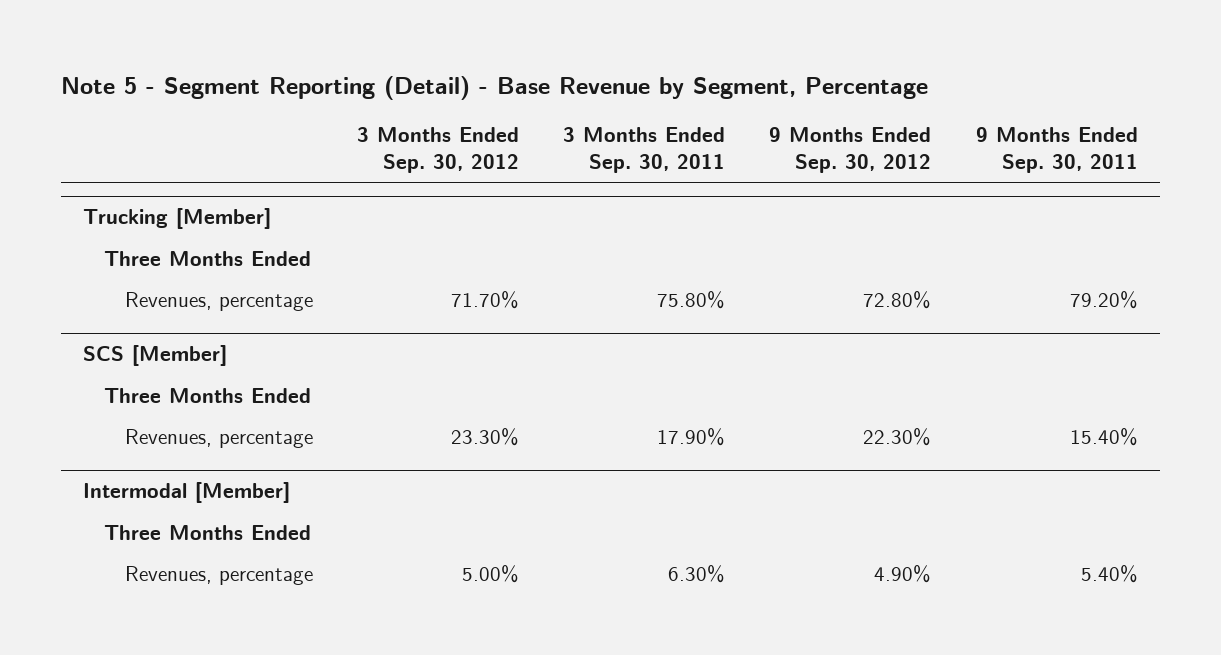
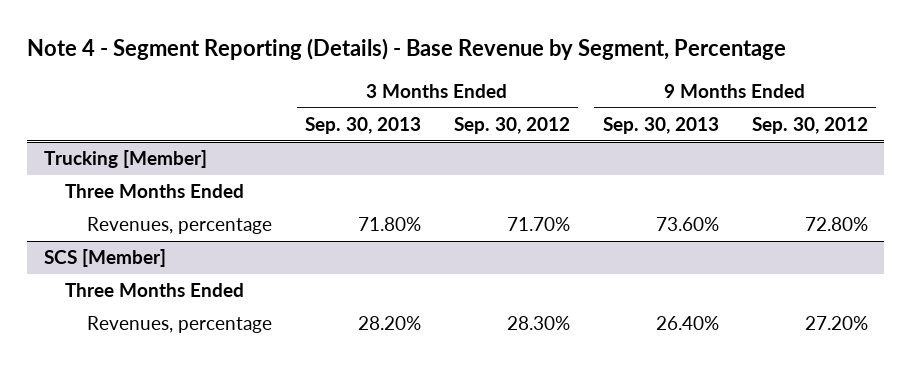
[61,75,929,100] Note 5 - Segment Reporting (Detail) - Base Revenue by Segment, Percentage -> [27,38,787,61] Note 4 - Segment Reporting (Details) - Base Revenue by Segment, Percentage
[563,127,726,174] 3 Months Ended Sep. 30, 2011 -> none
[975,127,1138,174] 9 Months Ended Sep. 30, 2011 -> none
none -> [304,117,421,135] Sep. 30, 2013
none -> [602,117,719,135] Sep. 30, 2013
[83,482,291,504] Intermodal [Member] -> none
[103,524,311,540] Three Months Ended -> none
[124,565,313,585] Revenues, percentage -> none
[450,427,519,446] 23.30% -> [506,316,570,331] 28.30%
[863,427,932,446] 22.30% -> [804,316,868,331] 27.20%

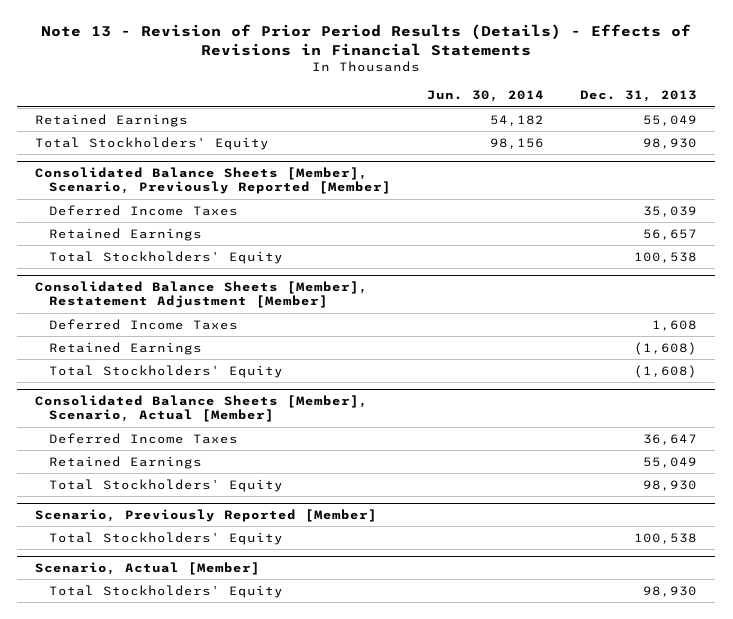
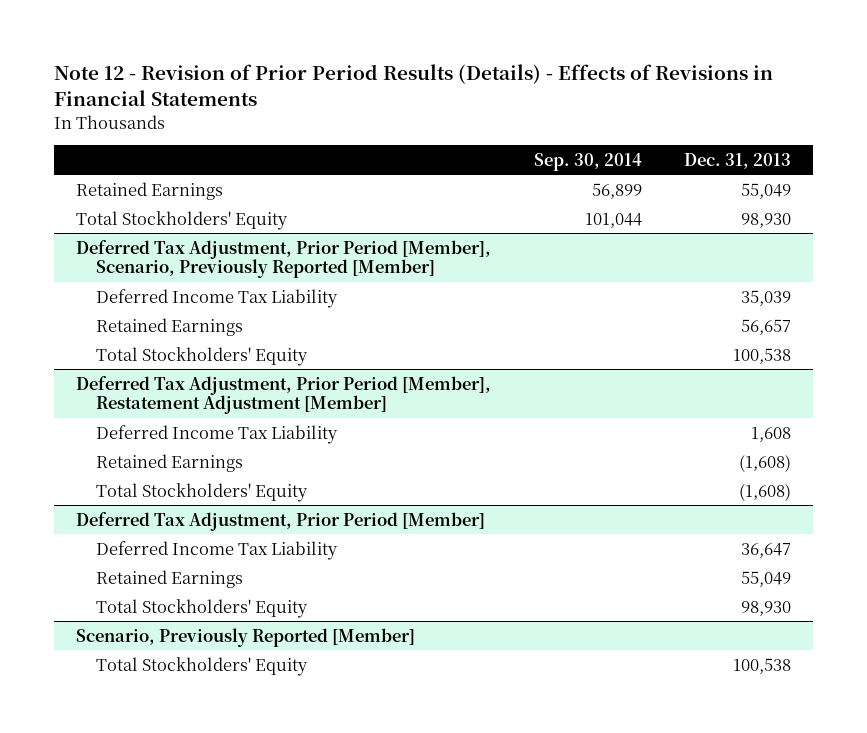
[41,24,692,56] Note 13 - Revision of Prior Period Results (Details) - Effects of Revisions in Financial Statements -> [54,64,774,106] Note 12 - Revision of Prior Period Results (Details) - Effects of Revisions in Financial Statements
[427,90,545,103] Jun. 30, 2014 -> none
none -> [533,152,642,171] Sep. 30, 2014
[35,167,392,195] Consolidated Balance Sheets [Member], Scenario, Previously Reported [Member] -> none
none -> [75,239,491,279] Deferred Tax Adjustment, Prior Period [Member], Scenario, Previously Reported [Member]
[49,204,239,216] Deferred Income Taxes -> [96,288,339,308] Deferred Income Tax Liability
[35,281,369,309] Consolidated Balance Sheets [Member], Restatement Adjustment [Member] -> none
none -> [75,375,491,415] Deferred Tax Adjustment, Prior Period [Member], Restatement Adjustment [Member]
[49,318,239,330] Deferred Income Taxes -> [96,424,339,444] Deferred Income Tax Liability
[35,395,369,423] Consolidated Balance Sheets [Member], Scenario, Actual [Member] -> none
none -> [75,511,485,531] Deferred Tax Adjustment, Prior Period [Member]
[49,432,239,444] Deferred Income Taxes -> [96,540,339,560] Deferred Income Tax Liability
[35,562,261,576] Scenario, Actual [Member] -> none
[49,584,284,598] Total Stockholders' Equity -> none

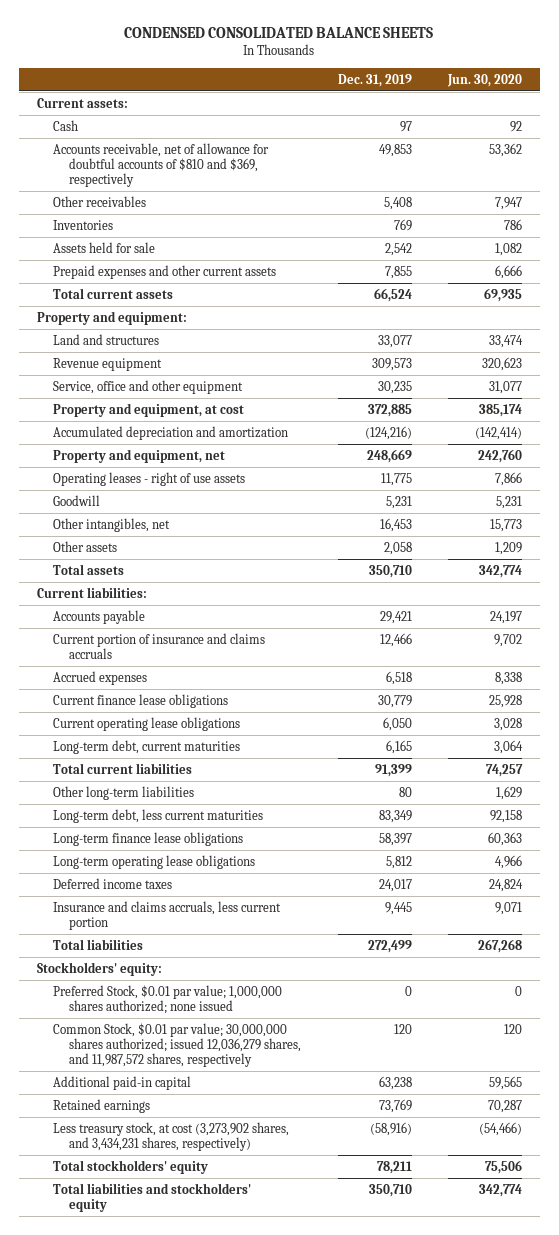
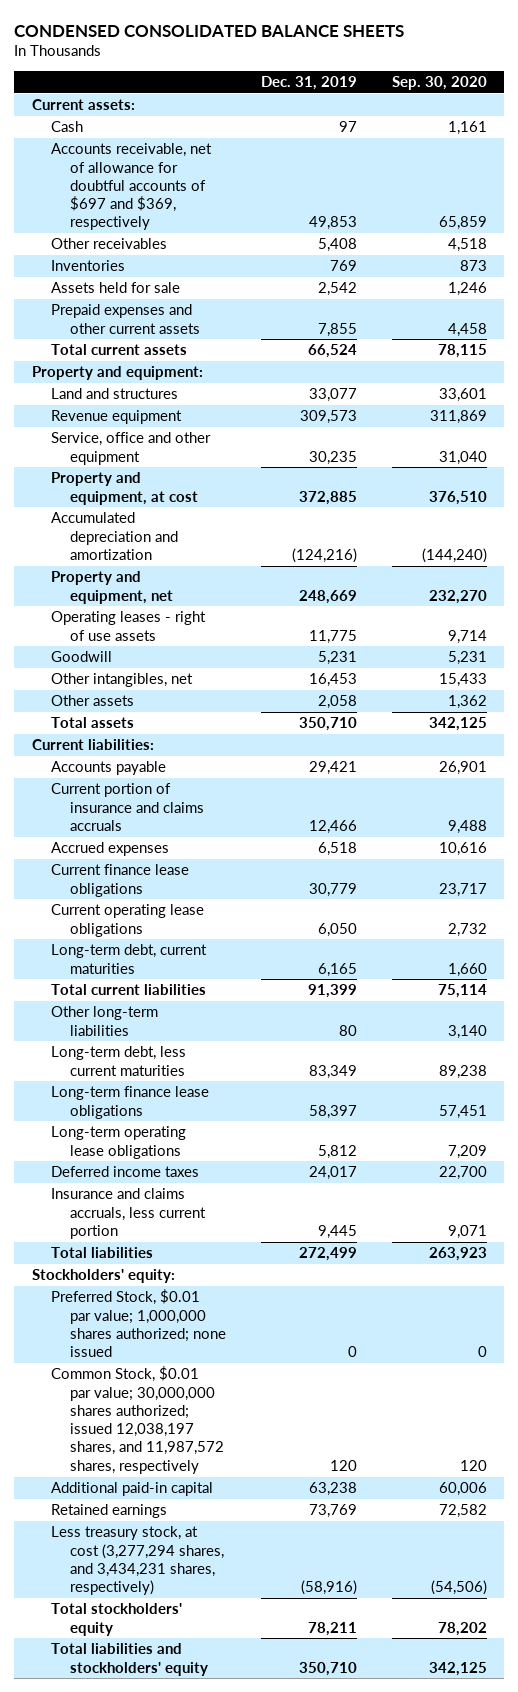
[446,73,522,87] Jun. 30, 2020 -> none
none -> [391,75,487,90] Sep. 30, 2020
[53,142,270,188] Accounts receivable, net of allowance for doubtful accounts of $810 and $369, respectively -> [50,143,212,231] Accounts receivable, net of allowance for doubtful accounts of $697 and $369, respectively
[53,1022,302,1068] Common Stock, $0.01 par value; 30,000,000 shares authorized; issued 12,036,279 shares, and 11,987,572 shares, respectively -> [50,1366,225,1474] Common Stock, $0.01 par value; 30,000,000 shares authorized; issued 12,038,197 shares, and 11,987,572 shares, respectively
[53,1121,290,1151] Less treasury stock, at cost (3,273,902 shares, and 3,434,231 shares, respectively) -> [50,1526,225,1596] Less treasury stock, at cost (3,277,294 shares, and 3,434,231 shares, respectively)

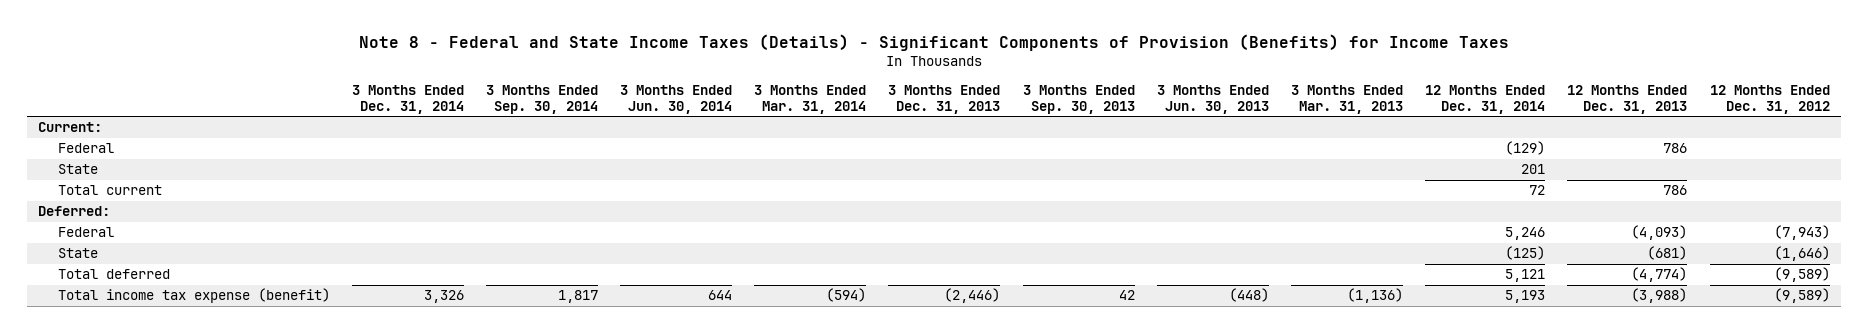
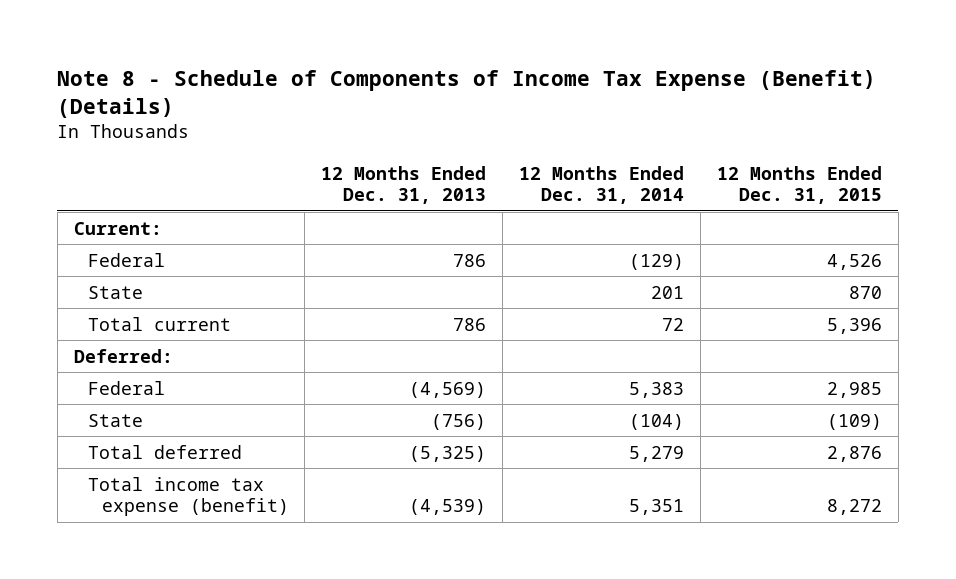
[358,33,1509,51] Note 8 - Federal and State Income Taxes (Details) - Significant Components of Provision (Benefits) for Income Taxes -> [57,69,877,118] Note 8 - Schedule of Components of Income Tax Expense (Benefit) (Details)
[351,84,464,114] 3 Months Ended Dec. 31, 2014 -> none
[485,84,598,114] 3 Months Ended Sep. 30, 2014 -> none
[620,84,733,114] 3 Months Ended Jun. 30, 2014 -> none
[754,84,867,114] 3 Months Ended Mar. 31, 2014 -> none
[888,84,1001,114] 3 Months Ended Dec. 31, 2013 -> none
[1022,84,1135,114] 3 Months Ended Sep. 30, 2013 -> none
[1156,84,1269,114] 3 Months Ended Jun. 30, 2013 -> none
[1290,84,1403,114] 3 Months Ended Mar. 31, 2013 -> none
[1709,84,1830,114] 12 Months Ended Dec. 31, 2012 -> none
none -> [716,165,882,204] 12 Months Ended Dec. 31, 2015
[1505,227,1546,241] 5,246 -> [629,381,685,398] 5,383
[1631,225,1688,241] (4,093) -> [409,381,487,398] (4,569)
[1505,246,1546,261] (125) -> [629,413,685,430] (104)
[1647,246,1688,261] (681) -> [431,413,487,430] (756)
[1505,269,1546,283] 5,121 -> [629,445,685,462] 5,279
[1631,267,1688,283] (4,774) -> [409,445,487,462] (5,325)
[1505,290,1546,304] 5,193 -> [629,499,685,516] 5,351
[1631,288,1688,304] (3,988) -> [409,499,487,516] (4,539)

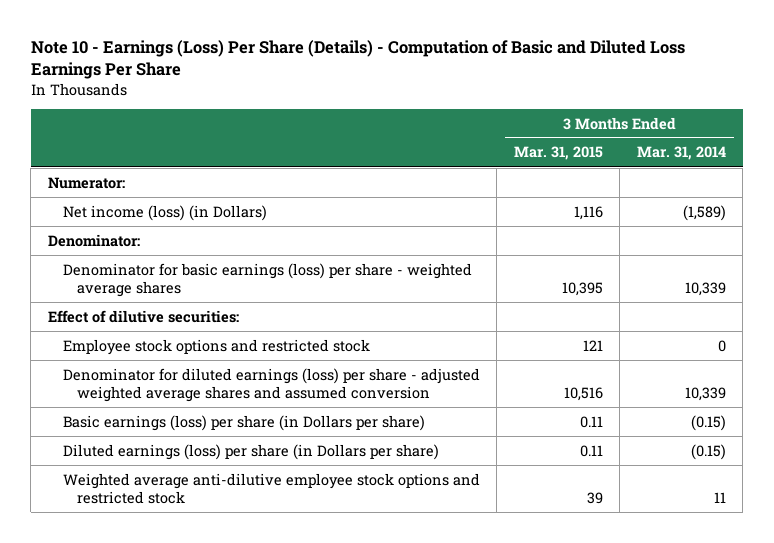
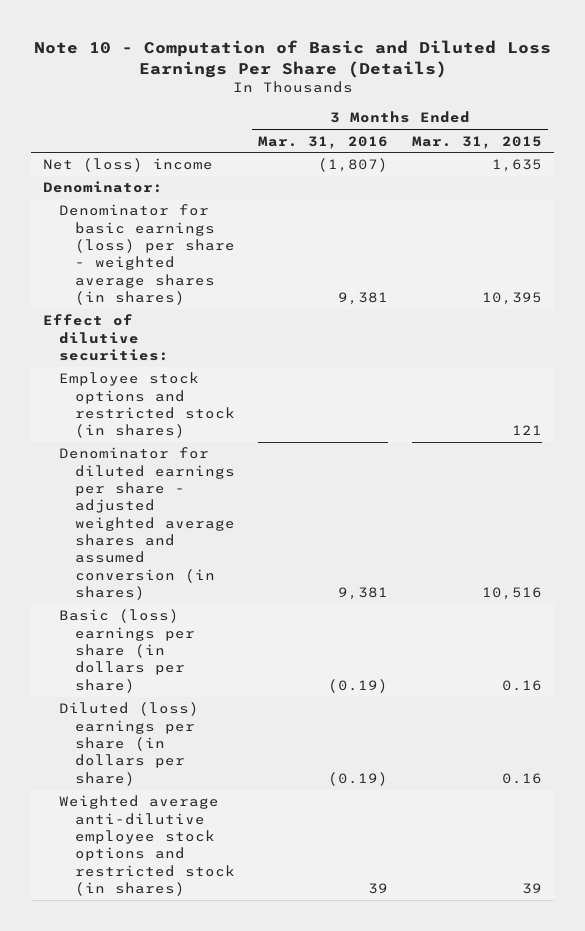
[30,40,685,80] Note 10 - Earnings (Loss) Per Share (Details) - Computation of Basic and Diluted Loss Earnings Per Share -> [33,39,551,78] Note 10 - Computation of Basic and Diluted Loss Earnings Per Share (Details)
[636,146,726,161] Mar. 31, 2014 -> none
none -> [258,135,389,149] Mar. 31, 2016
[47,176,125,189] Numerator: -> none
[62,204,267,221] Net income (loss) (in Dollars) -> [43,158,214,173] Net (loss) income
[573,205,603,220] 1,116 -> [492,159,543,173] 1,635
[62,262,472,297] Denominator for basic earnings (loss) per share - weighted average shares -> [58,204,235,306] Denominator for basic earnings (loss) per share - weighted average shares (in shares)
[62,338,370,355] Employee stock options and restricted stock -> [58,372,235,439] Employee stock options and restricted stock (in shares)
[62,367,480,402] Denominator for diluted earnings (loss) per share - adjusted weighted average shares and assumed conversion -> [58,447,235,601] Denominator for diluted earnings per share - adjusted weighted average shares and assumed conversion (in shares)
[62,414,425,431] Basic earnings (loss) per share (in Dollars per share) -> [58,609,195,693] Basic (loss) earnings per share (in dollars per share)
[579,415,603,428] 0.11 -> [502,679,543,691] 0.16
[62,443,439,460] Diluted earnings (loss) per share (in Dollars per share) -> [58,702,199,786] Diluted (loss) earnings per share (in dollars per share)
[579,444,603,457] 0.11 -> [502,772,543,784] 0.16
[62,472,480,504] Weighted average anti-dilutive employee stock options and restricted stock -> [58,795,235,897] Weighted average anti-dilutive employee stock options and restricted stock (in shares)

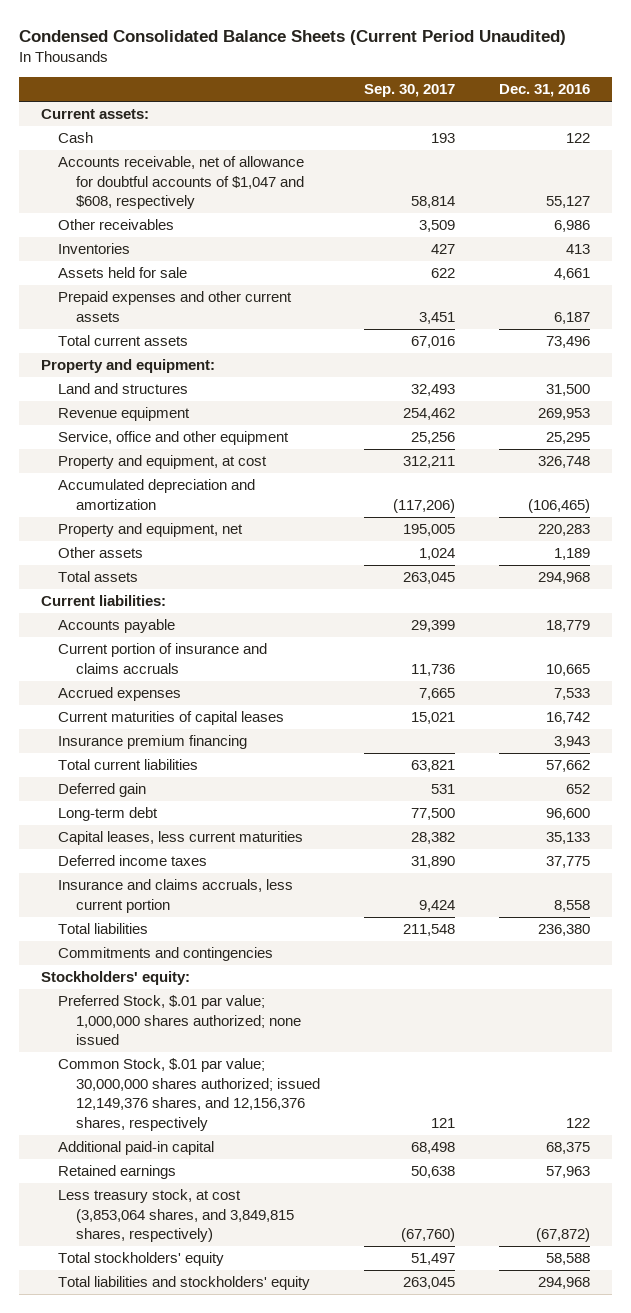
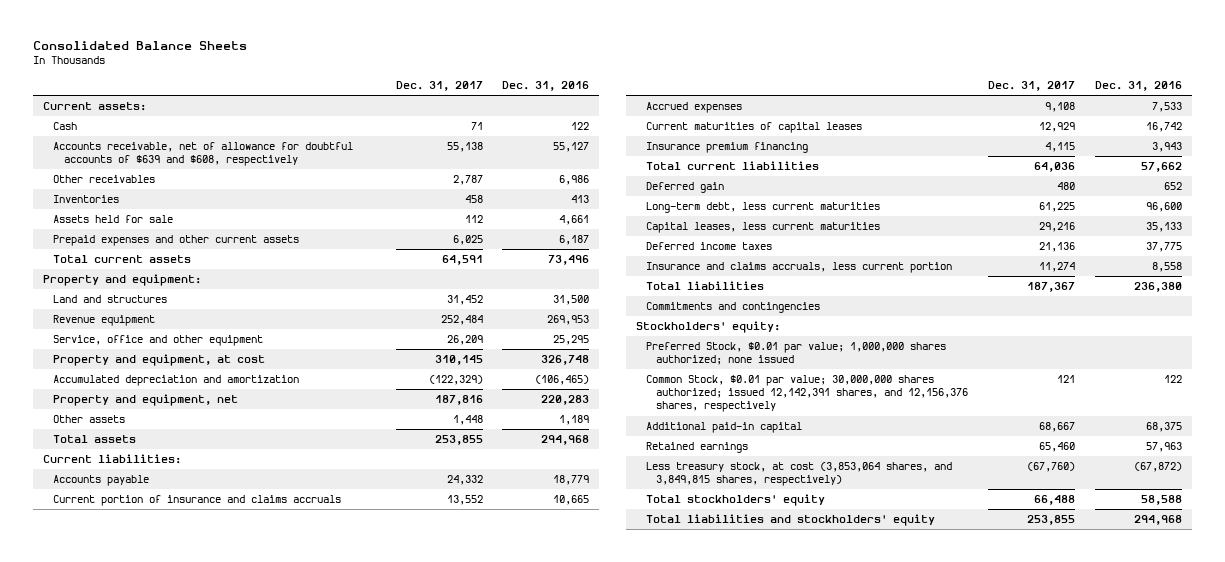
[18,29,566,45] Condensed Consolidated Balance Sheets (Current Period Unaudited) -> [33,40,248,50] Consolidated Balance Sheets
[364,84,456,98] Sep. 30, 2017 -> none
none -> [395,81,483,92] Dec. 31, 2017
[58,156,305,210] Accounts receivable, net of allowance for doubtful accounts of $1,047 and $608, respectively -> [53,142,354,167] Accounts receivable, net of allowance for doubtful accounts of $639 and $608, respectively
[58,807,159,822] Long-term debt -> [646,202,881,214] Long-term debt, less current maturities
[58,995,301,1046] Preferred Stock, $.01 par value; 1,000,000 shares authorized; none issued -> [646,342,947,366] Preferred Stock, $0.01 par value; 1,000,000 shares authorized; none issued
[58,1058,320,1131] Common Stock, $.01 par value; 30,000,000 shares authorized; issued 12,149,376 shares, and 12,156,376 shares, respectively -> [646,375,969,413] Common Stock, $0.01 par value; 30,000,000 shares authorized; issued 12,142,391 shares, and 12,156,376 shares, respectively

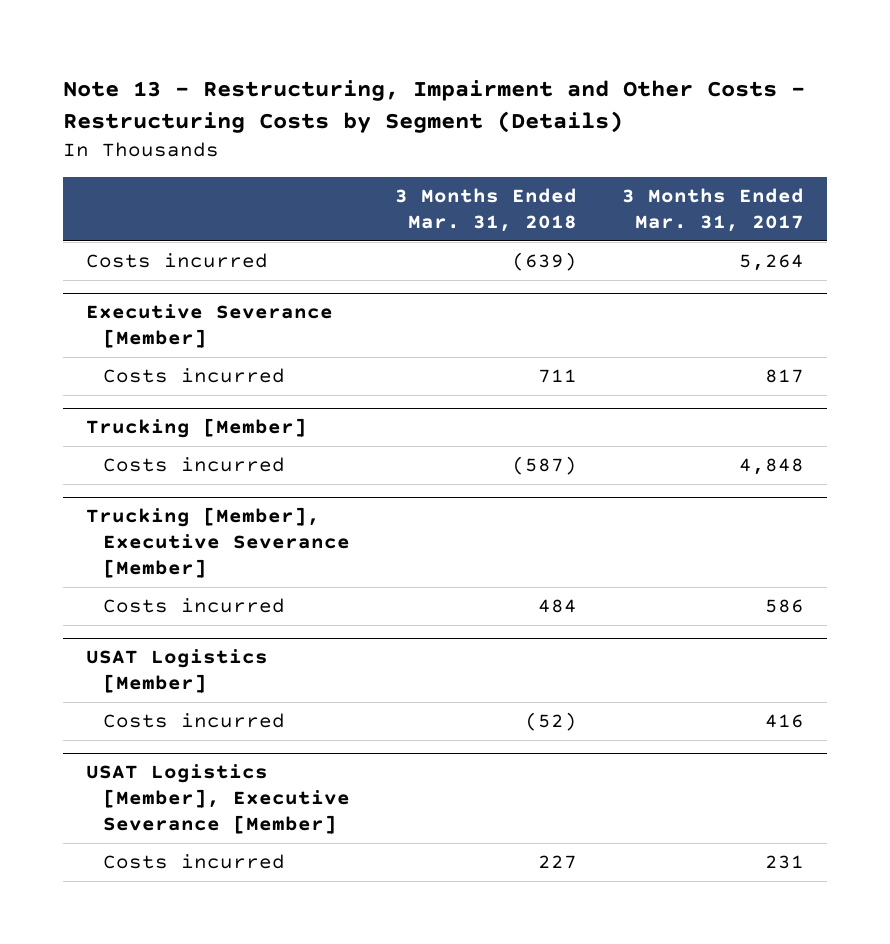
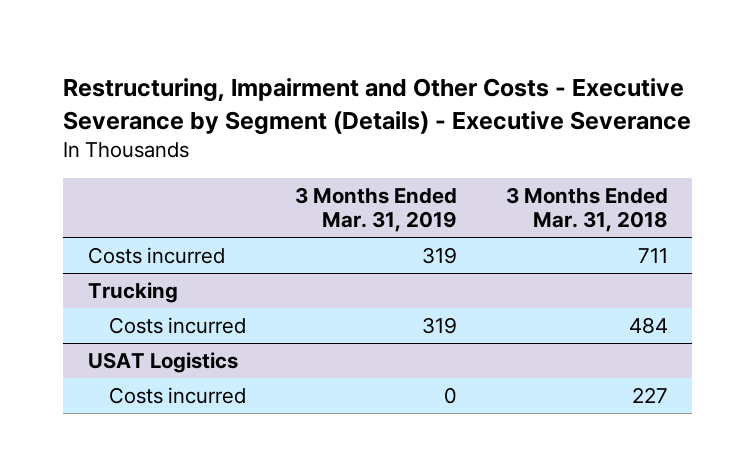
[63,79,806,133] Note 13 - Restructuring, Impairment and Other Costs - Restructuring Costs by Segment (Details) -> [63,77,692,135] Restructuring, Impairment and Other Costs - Executive Severance by Segment (Details) - Executive Severance
[622,187,805,233] 3 Months Ended Mar. 31, 2017 -> none
none -> [295,186,458,233] 3 Months Ended Mar. 31, 2019
[85,253,268,269] Costs incurred -> none
[85,304,333,349] Executive Severance [Member] -> none
[103,457,286,473] Costs incurred -> none
[85,507,351,579] Trucking [Member], Executive Severance [Member] -> none
[85,418,307,439] Trucking [Member] -> [87,281,178,303] Trucking
[103,713,286,729] Costs incurred -> none
[85,764,351,835] USAT Logistics [Member], Executive Severance [Member] -> none
[85,649,268,694] USAT Logistics [Member] -> [87,351,238,373] USAT Logistics

